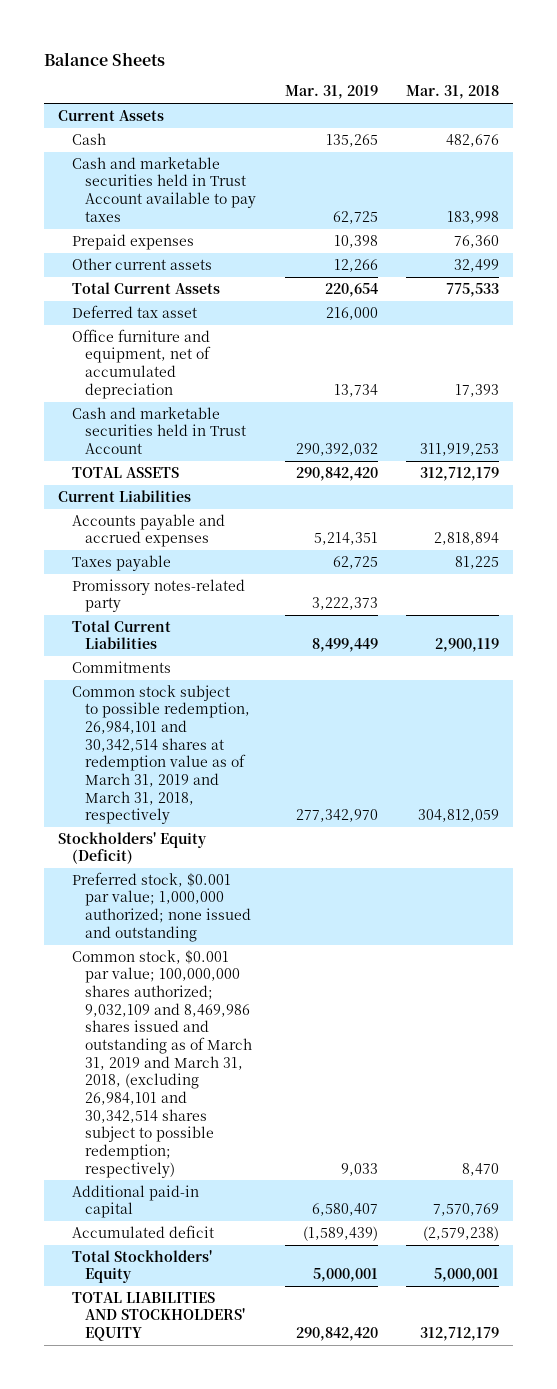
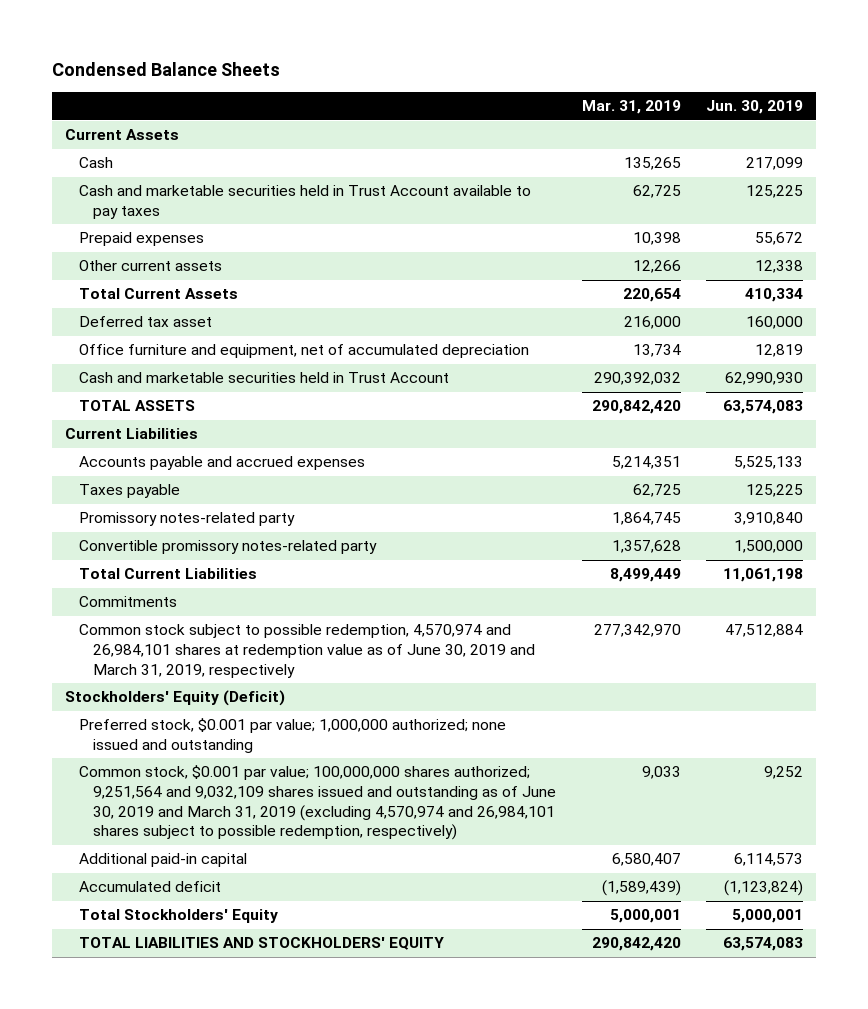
[44,51,166,66] Balance Sheets -> [52,62,281,77] Condensed Balance Sheets
[406,85,500,100] Mar. 31, 2018 -> none
none -> [705,100,803,115] Jun. 30, 2019
[311,597,378,611] 3,222,373 -> [611,512,681,526] 1,864,745
none -> [79,540,378,555] Convertible promissory notes-related party
[71,684,251,825] Common stock subject to possible redemption, 26,984,101 and 30,342,514 shares at redemption value as of March 31, 2019 and March 31, 2018, respectively -> [79,624,536,678] Common stock subject to possible redemption, 4,570,974 and 26,984,101 shares at redemption value as of June 30, 2019 and March 31, 2019, respectively
[71,949,253,1178] Common stock, $0.001 par value; 100,000,000 shares authorized; 9,032,109 and 8,469,986 shares issued and outstanding as of March 31, 2019 and March 31, 2018, (excluding 26,984,101 and 30,342,514 shares subject to possible redemption; respectively) -> [79,765,557,841] Common stock, $0.001 par value; 100,000,000 shares authorized; 9,251,564 and 9,032,109 shares issued and outstanding as of June 30, 2019 and March 31, 2019 (excluding 4,570,974 and 26,984,101 shares subject to possible redemption, respectively)

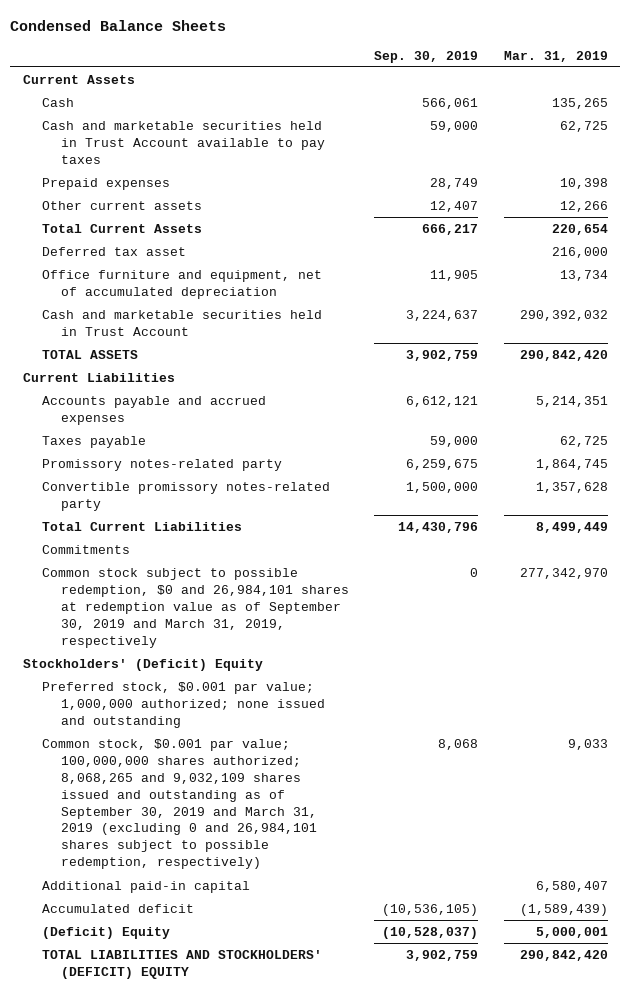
[705,100,803,115] Jun. 30, 2019 -> none
none -> [374,50,479,63] Sep. 30, 2019
[79,624,536,678] Common stock subject to possible redemption, 4,570,974 and 26,984,101 shares at redemption value as of June 30, 2019 and March 31, 2019, respectively -> [42,567,350,648] Common stock subject to possible redemption, $0 and 26,984,101 shares at redemption value as of September 30, 2019 and March 31, 2019, respectively
[64,690,285,707] Stockholders' Equity (Deficit) -> [23,658,264,671] Stockholders' (Deficit) Equity
[79,765,557,841] Common stock, $0.001 par value; 100,000,000 shares authorized; 9,251,564 and 9,032,109 shares issued and outstanding as of June 30, 2019 and March 31, 2019 (excluding 4,570,974 and 26,984,101 shares subject to possible redemption, respectively) -> [42,738,318,870] Common stock, $0.001 par value; 100,000,000 shares authorized; 8,068,265 and 9,032,109 shares issued and outstanding as of September 30, 2019 and March 31, 2019 (excluding 0 and 26,984,101 shares subject to possible redemption, respectively)
[79,909,279,924] Total Stockholders' Equity -> [42,926,171,939] (Deficit) Equity
[79,937,445,951] TOTAL LIABILITIES AND STOCKHOLDERS' EQUITY -> [42,949,323,979] TOTAL LIABILITIES AND STOCKHOLDERS' (DEFICIT) EQUITY

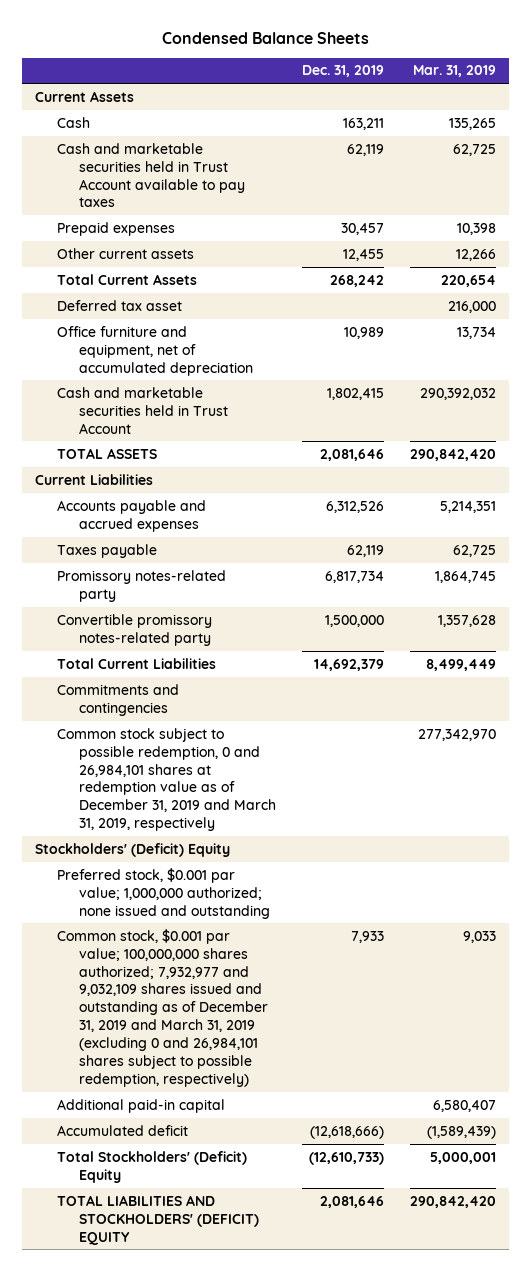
[374,50,479,63] Sep. 30, 2019 -> none
none -> [302,65,385,78] Dec. 31, 2019
[42,544,131,554] Commitments -> [57,683,180,716] Commitments and contingencies
[42,567,350,648] Common stock subject to possible redemption, $0 and 26,984,101 shares at redemption value as of September 30, 2019 and March 31, 2019, respectively -> [57,727,277,832] Common stock subject to possible redemption, 0 and 26,984,101 shares at redemption value as of December 31, 2019 and March 31, 2019, respectively
[42,738,318,870] Common stock, $0.001 par value; 100,000,000 shares authorized; 8,068,265 and 9,032,109 shares issued and outstanding as of September 30, 2019 and March 31, 2019 (excluding 0 and 26,984,101 shares subject to possible redemption, respectively) -> [57,928,269,1088] Common stock, $0.001 par value; 100,000,000 shares authorized; 7,932,977 and 9,032,109 shares issued and outstanding as of December 31, 2019 and March 31, 2019 (excluding 0 and 26,984,101 shares subject to possible redemption, respectively)
[42,926,171,939] (Deficit) Equity -> [57,1150,248,1183] Total Stockholders' (Deficit) Equity

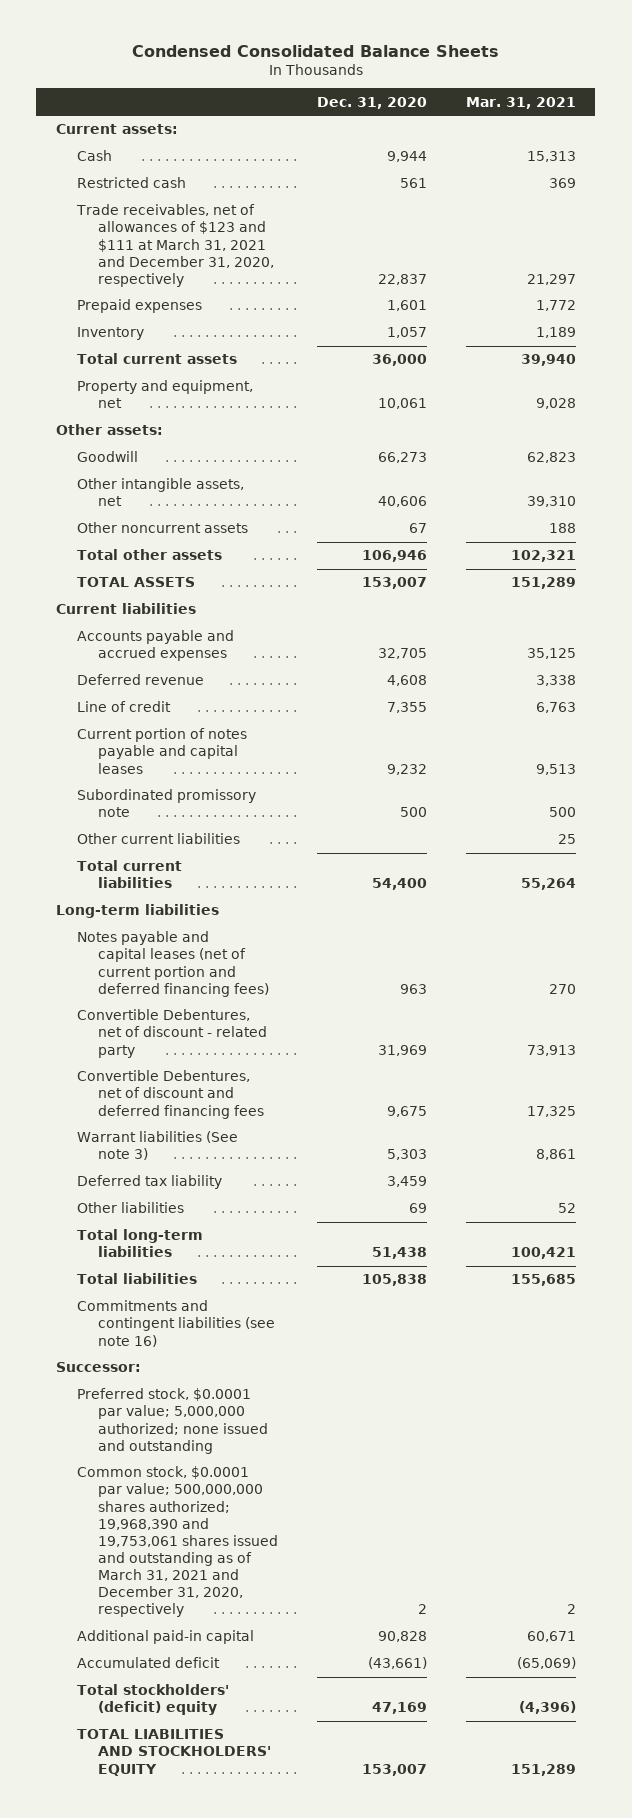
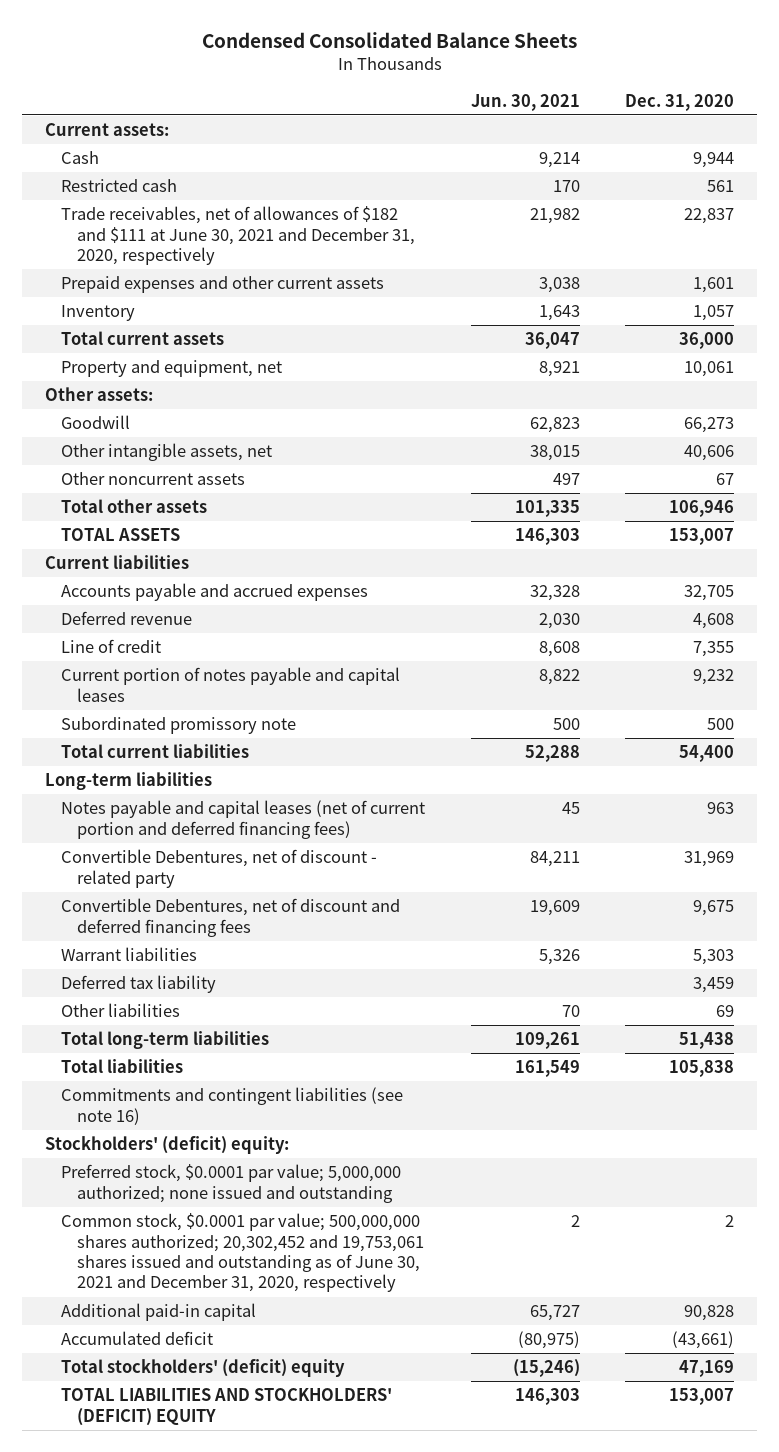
[465,96,576,109] Mar. 31, 2021 -> none
none -> [470,93,580,111] Jun. 30, 2021
[75,204,274,287] Trade receivables, net of allowances of $123 and $111 at March 31, 2021 and December 31, 2020, respectively -> [60,206,416,266] Trade receivables, net of allowances of $182 and $111 at June 30, 2021 and December 31, 2020, respectively
[76,299,202,314] Prepaid expenses -> [60,276,384,294] Prepaid expenses and other current assets
[76,833,240,845] Other current liabilities -> none
[76,1131,238,1161] Warrant liabilities (See note 3) -> [60,947,197,962] Warrant liabilities
[55,1362,141,1373] Successor: -> none
none -> [44,1136,289,1155] Stockholders' (deficit) equity:
[76,1466,278,1618] Common stock, $0.0001 par value; 500,000,000 shares authorized; 19,968,390 and 19,753,061 shares issued and outstanding as of March 31, 2021 and December 31, 2020, respectively -> [60,1213,425,1293] Common stock, $0.0001 par value; 500,000,000 shares authorized; 20,302,452 and 19,753,061 shares issued and outstanding as of June 30, 2021 and December 31, 2020, respectively
[76,1729,271,1776] TOTAL LIABILITIES AND STOCKHOLDERS' EQUITY -> [60,1388,392,1426] TOTAL LIABILITIES AND STOCKHOLDERS' (DEFICIT) EQUITY

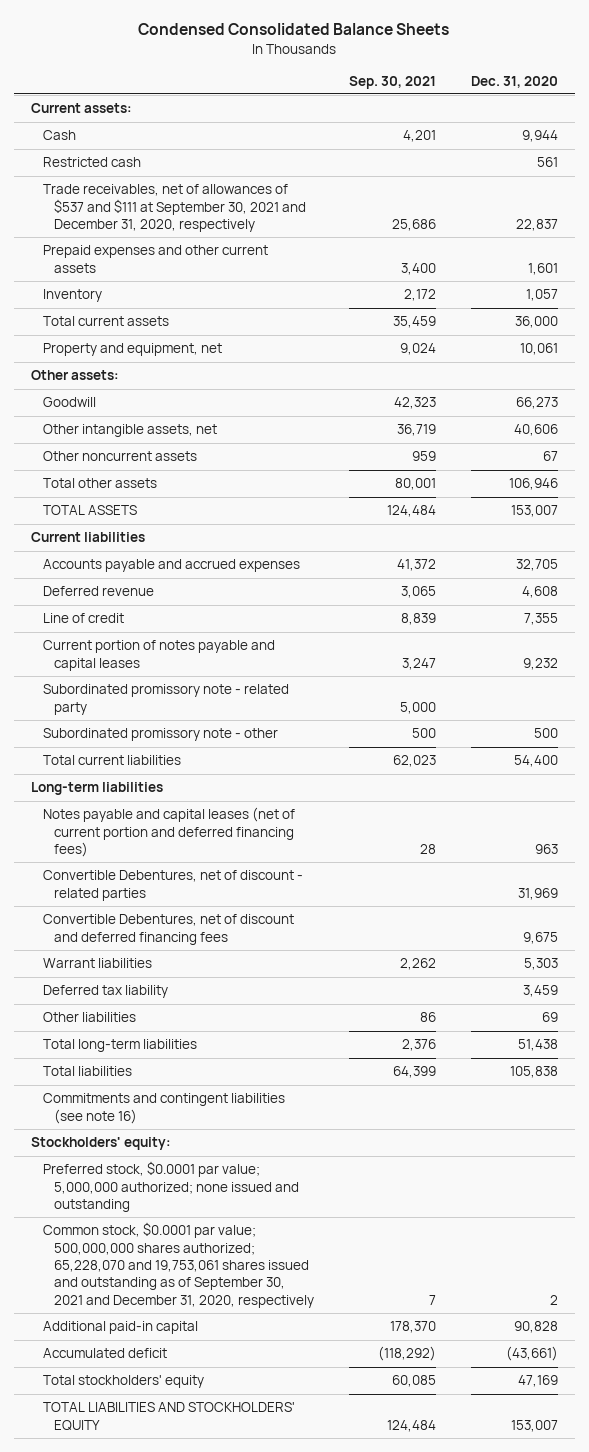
[470,93,580,111] Jun. 30, 2021 -> none
none -> [348,75,436,89] Sep. 30, 2021
[60,206,416,266] Trade receivables, net of allowances of $182 and $111 at June 30, 2021 and December 31, 2020, respectively -> [42,184,307,232] Trade receivables, net of allowances of $537 and $111 at September 30, 2021 and December 31, 2020, respectively
none -> [42,684,289,715] Subordinated promissory note - related party
[60,717,296,735] Subordinated promissory note -> [42,728,278,742] Subordinated promissory note - other
[60,849,377,888] Convertible Debentures, net of discount - related party -> [42,870,303,901] Convertible Debentures, net of discount - related parties
[44,1136,289,1155] Stockholders' (deficit) equity: -> [31,1137,172,1151] Stockholders' equity:
[60,1213,425,1293] Common stock, $0.0001 par value; 500,000,000 shares authorized; 20,302,452 and 19,753,061 shares issued and outstanding as of June 30, 2021 and December 31, 2020, respectively -> [42,1222,315,1308] Common stock, $0.0001 par value; 500,000,000 shares authorized; 65,228,070 and 19,753,061 shares issued and outstanding as of September 30, 2021 and December 31, 2020, respectively
[60,1359,345,1378] Total stockholders' (deficit) equity -> [42,1375,204,1389] Total stockholders' equity
[60,1388,392,1426] TOTAL LIABILITIES AND STOCKHOLDERS' (DEFICIT) EQUITY -> [42,1402,295,1431] TOTAL LIABILITIES AND STOCKHOLDERS' EQUITY

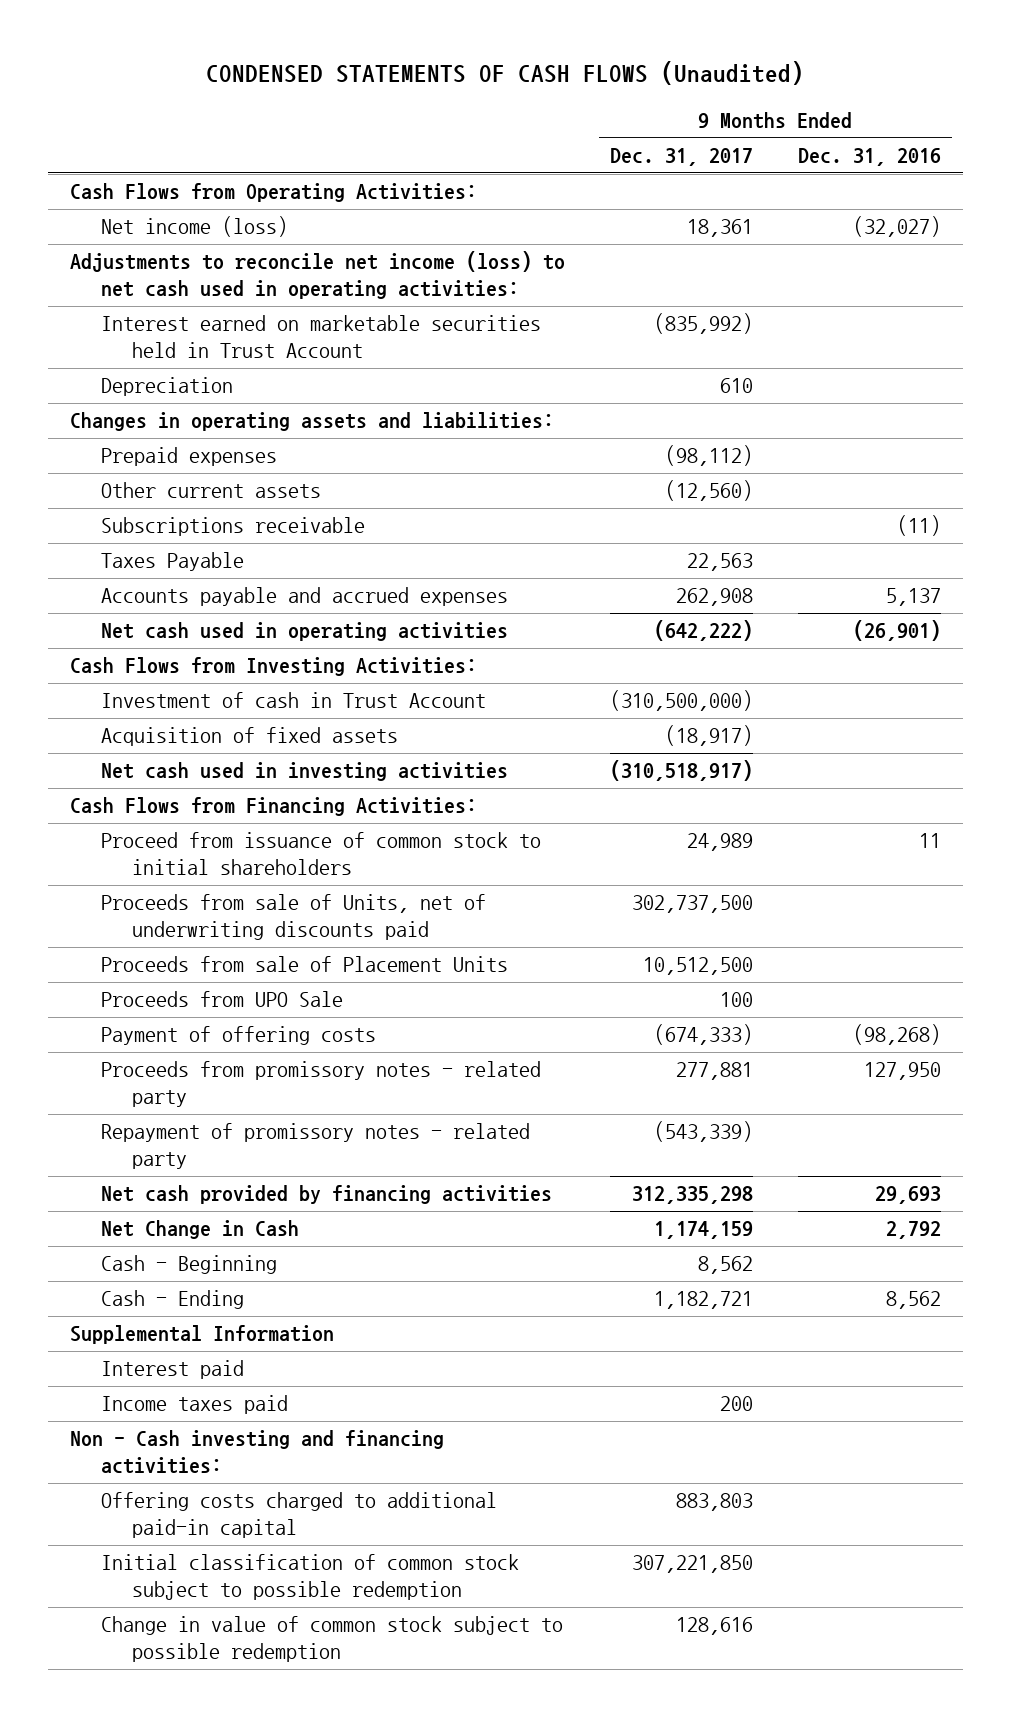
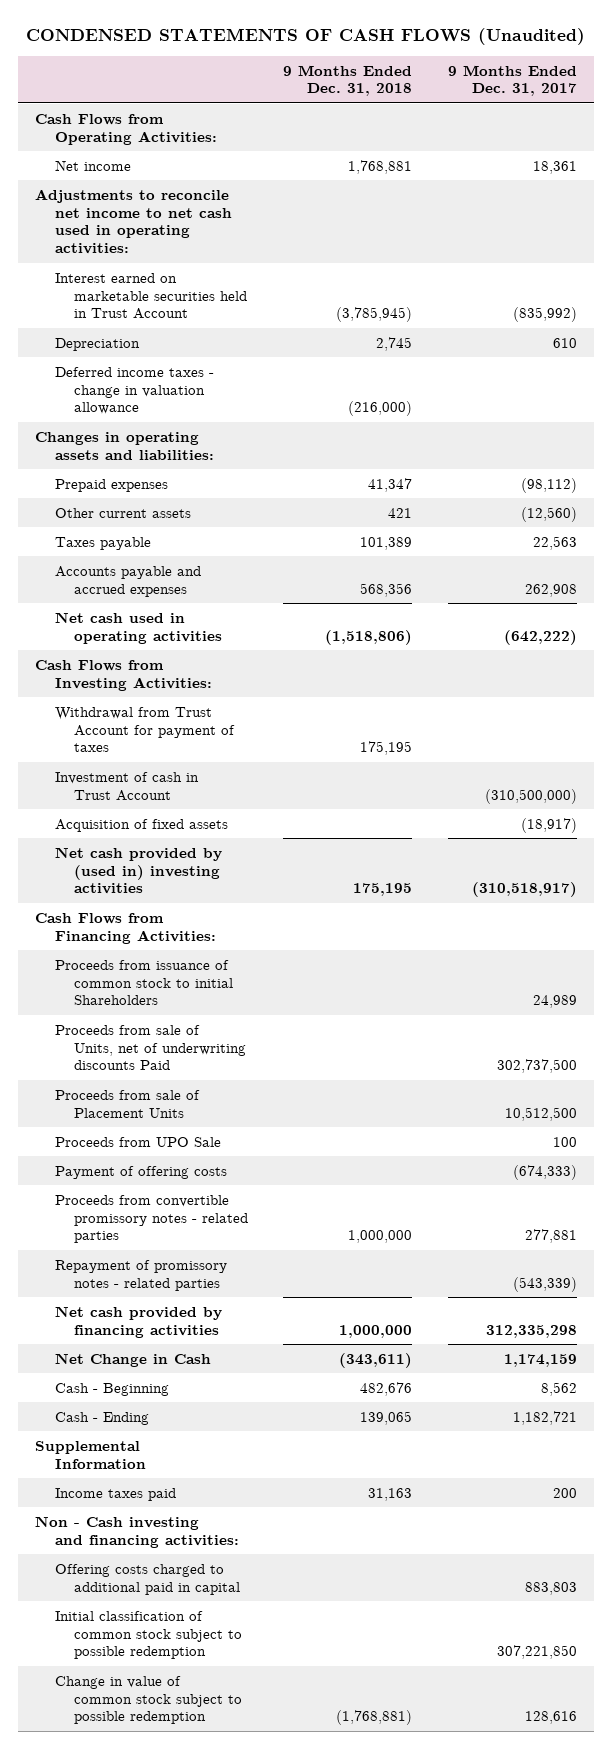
[797,148,941,167] Dec. 31, 2016 -> none
none -> [283,64,413,97] 9 Months Ended Dec. 31, 2018
[100,216,288,238] Net income (loss) -> [54,159,131,171] Net income
[70,251,566,300] Adjustments to reconcile net income (loss) to net cash used in operating activities: -> [35,188,232,255] Adjustments to reconcile net income to net cash used in operating activities:
none -> [54,366,214,415] Deferred income taxes - change in valuation allowance
[100,517,365,537] Subscriptions receivable -> none
[100,552,244,572] Taxes Payable -> [54,536,151,550] Taxes payable
none -> [54,706,236,753] Withdrawal from Trust Account for payment of taxes
[100,762,508,782] Net cash used in investing activities -> [54,846,222,895] Net cash provided by (used in) investing activities
[100,832,541,876] Proceed from issuance of common stock to initial shareholders -> [54,959,234,1006] Proceeds from issuance of common stock to initial Shareholders
[100,894,486,941] Proceeds from sale of Units, net of underwriting discounts paid -> [54,1024,247,1071] Proceeds from sale of Units, net of underwriting discounts Paid
[100,1061,541,1108] Proceeds from promissory notes - related party -> [54,1194,249,1244] Proceeds from convertible promissory notes - related parties
[100,1123,530,1170] Repayment of promissory notes - related party -> [54,1259,227,1291] Repayment of promissory notes - related parties
[100,1360,244,1380] Interest paid -> none
[100,1492,497,1539] Offering costs charged to additional paid-in capital -> [54,1563,241,1595] Offering costs charged to additional paid in capital

